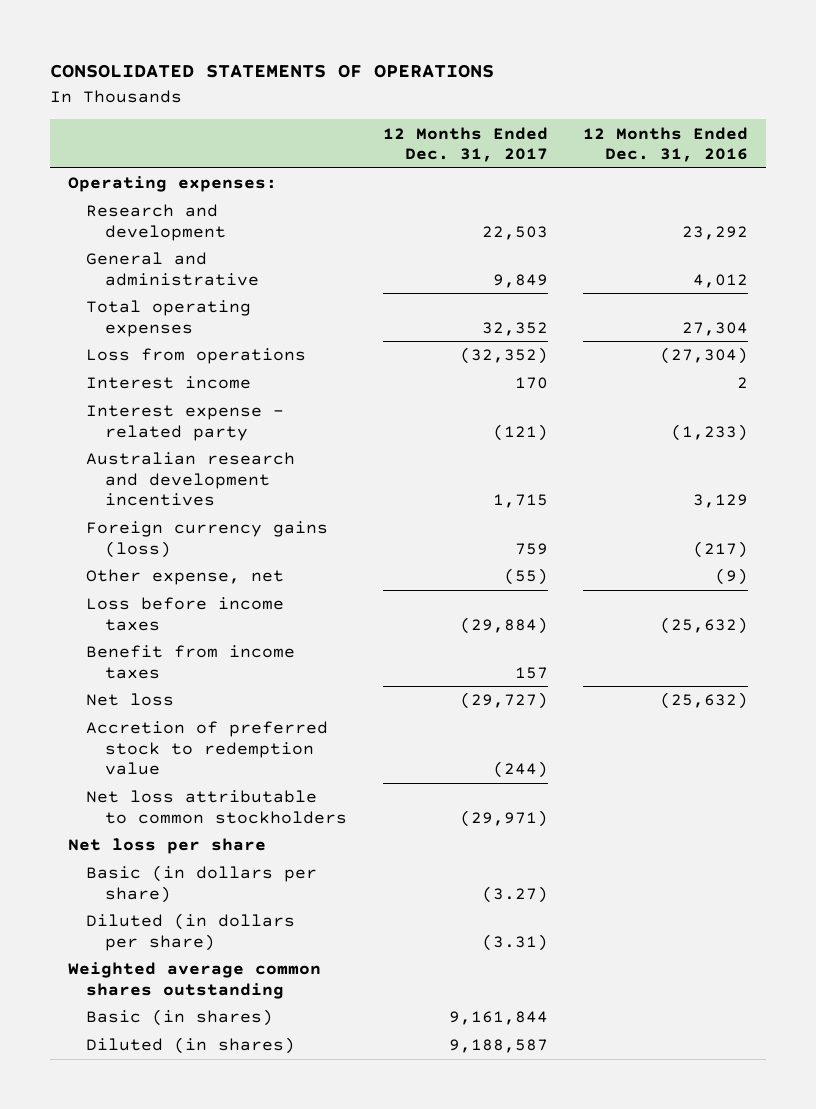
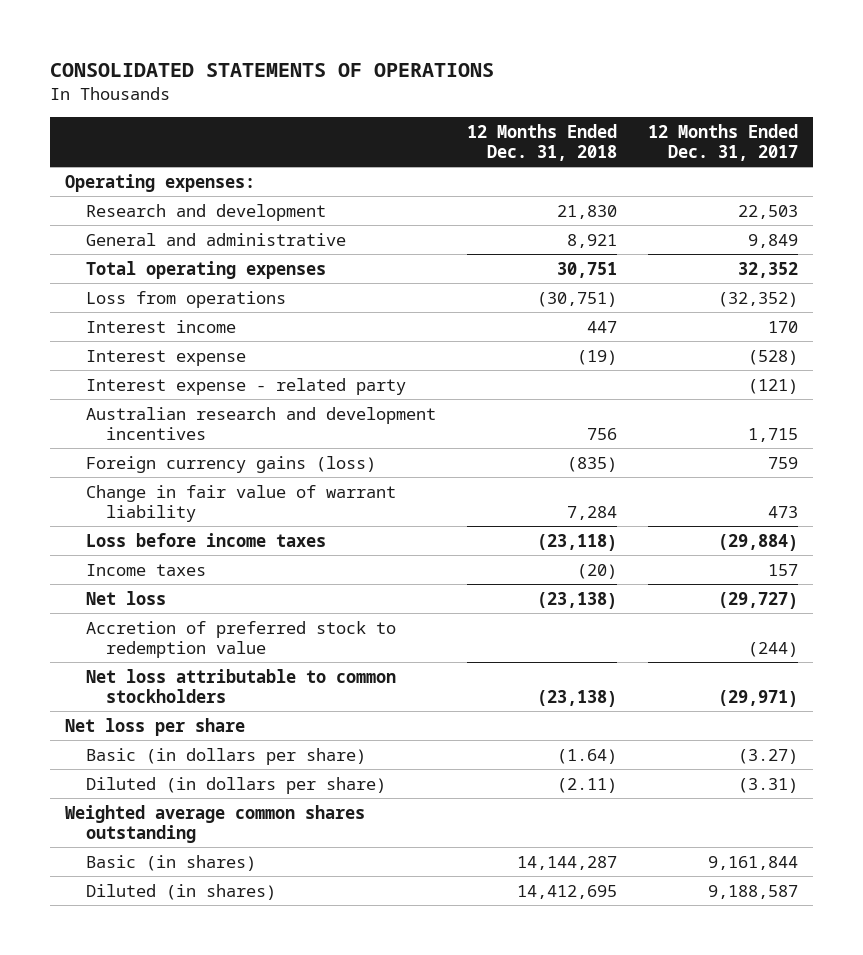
[583,126,749,163] 12 Months Ended Dec. 31, 2016 -> none
none -> [466,123,617,162] 12 Months Ended Dec. 31, 2018
none -> [85,349,246,366] Interest expense
[86,569,285,586] Other expense, net -> none
none -> [85,484,396,523] Change in fair value of warrant liability
[86,645,296,679] Benefit from income taxes -> [85,563,206,576] Income taxes

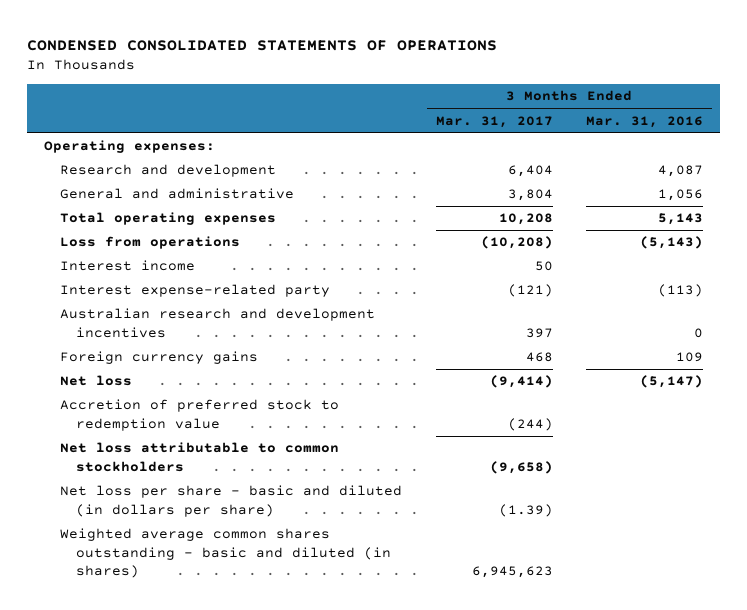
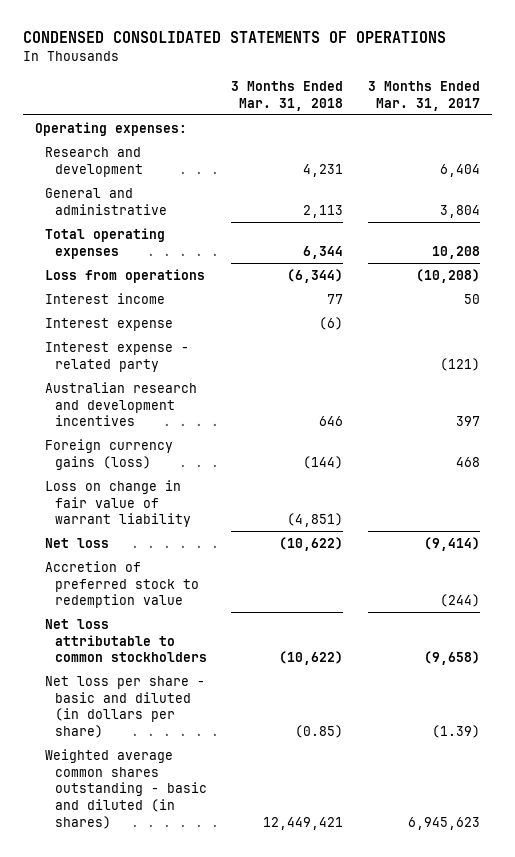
[586,115,704,128] Mar. 31, 2016 -> none
none -> [231,80,344,111] 3 Months Ended Mar. 31, 2018
none -> [45,317,174,331] Interest expense
[59,284,330,298] Interest expense-related party -> [45,341,190,372] Interest expense - related party
[59,351,258,365] Foreign currency gains -> [45,438,174,470] Foreign currency gains (loss)
none -> [45,479,191,528] Loss on change in fair value of warrant liability

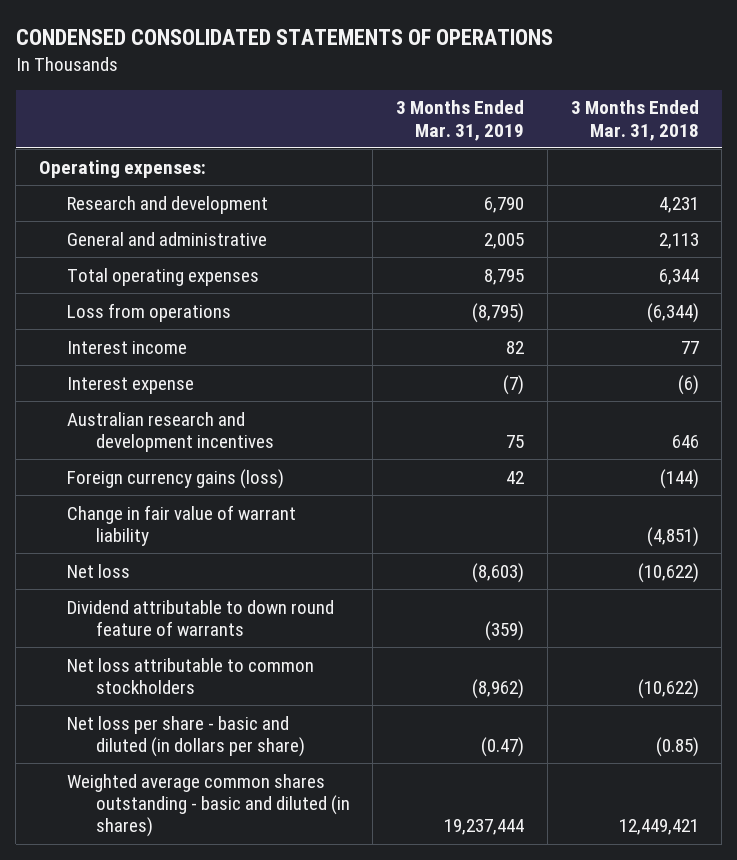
[367,80,480,111] 3 Months Ended Mar. 31, 2017 -> none
none -> [396,100,525,141] 3 Months Ended Mar. 31, 2019
[45,341,190,372] Interest expense - related party -> none
[45,479,191,528] Loss on change in fair value of warrant liability -> [67,504,297,547] Change in fair value of warrant liability
[45,560,199,609] Accretion of preferred stock to redemption value -> none
none -> [67,599,335,637] Dividend attributable to down round feature of warrants

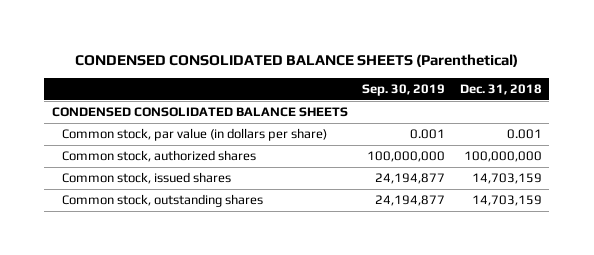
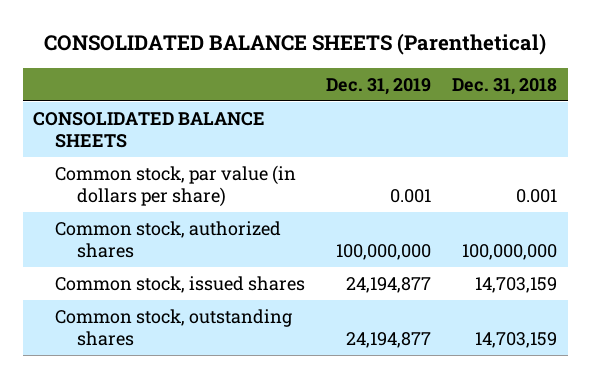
[74,53,518,67] CONDENSED CONSOLIDATED BALANCE SHEETS (Parenthetical) -> [44,33,547,56] CONSOLIDATED BALANCE SHEETS (Parenthetical)
[362,84,446,97] Sep. 30, 2019 -> none
none -> [326,77,432,95] Dec. 31, 2019
[51,107,348,118] CONDENSED CONSOLIDATED BALANCE SHEETS -> [33,111,266,149] CONSOLIDATED BALANCE SHEETS

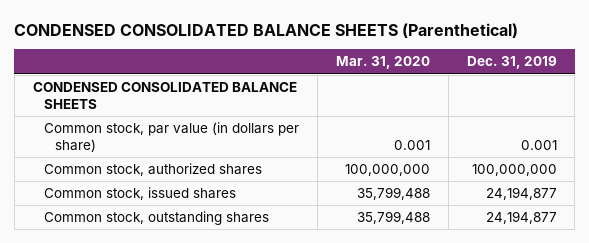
[44,33,547,56] CONSOLIDATED BALANCE SHEETS (Parenthetical) -> [14,22,519,38] CONDENSED CONSOLIDATED BALANCE SHEETS (Parenthetical)
[452,77,558,95] Dec. 31, 2018 -> none
none -> [335,56,430,70] Mar. 31, 2020
[33,111,266,149] CONSOLIDATED BALANCE SHEETS -> [32,82,297,109] CONDENSED CONSOLIDATED BALANCE SHEETS

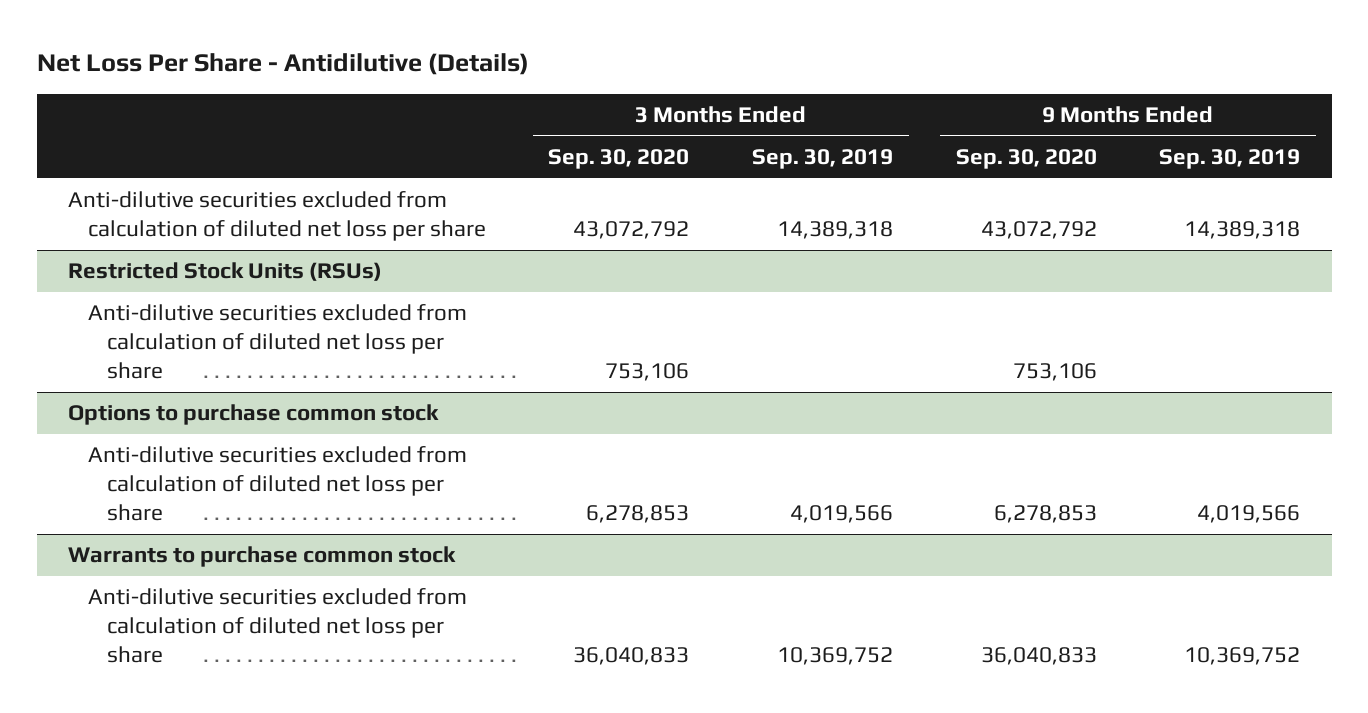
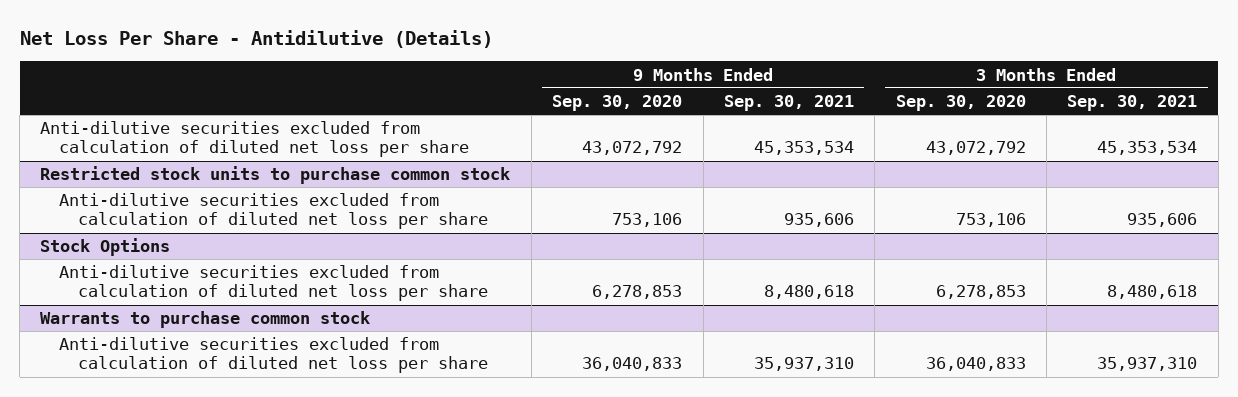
[751,148,893,169] Sep. 30, 2019 -> none
[1159,148,1301,169] Sep. 30, 2019 -> none
none -> [723,95,854,112] Sep. 30, 2021
none -> [1067,95,1198,112] Sep. 30, 2021
[67,262,382,282] Restricted Stock Units (RSUs) -> [40,166,511,185] Restricted stock units to purchase common stock
[67,404,439,426] Options to purchase common stock -> [40,238,171,257] Stock Options

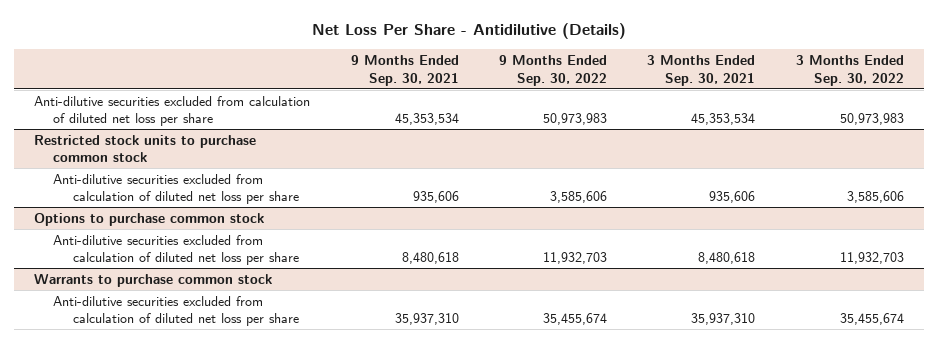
[552,95,683,112] Sep. 30, 2020 -> none
[895,95,1026,112] Sep. 30, 2020 -> none
none -> [498,55,607,86] 9 Months Ended Sep. 30, 2022
none -> [795,55,904,86] 3 Months Ended Sep. 30, 2022
[40,238,171,257] Stock Options -> [34,213,265,227] Options to purchase common stock

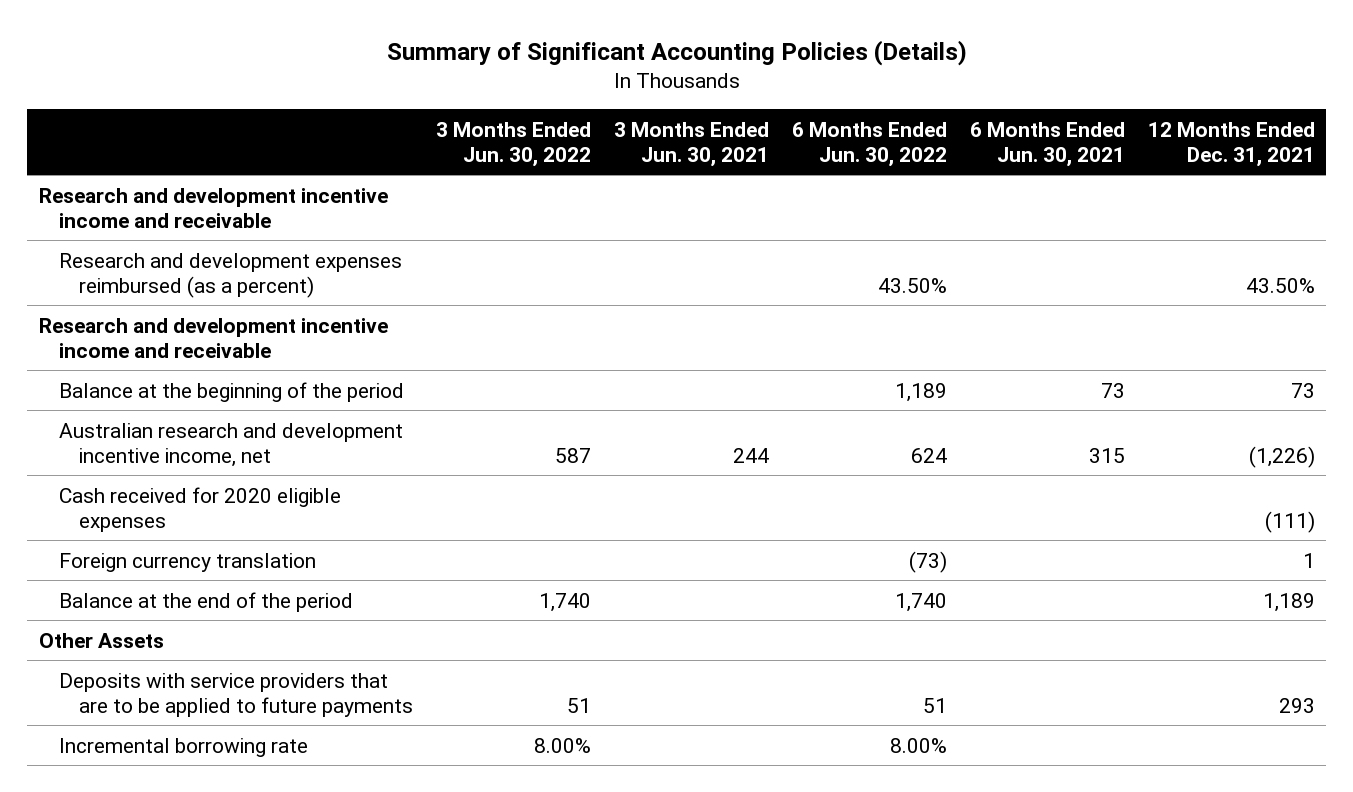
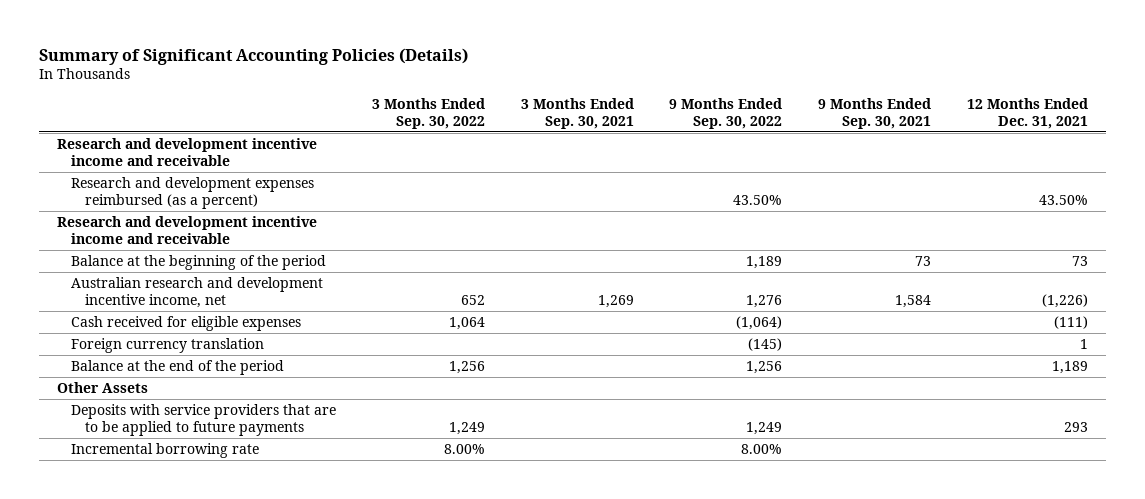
[435,121,591,167] 3 Months Ended Jun. 30, 2022 -> none
[613,121,769,167] 3 Months Ended Jun. 30, 2021 -> none
[791,121,947,167] 6 Months Ended Jun. 30, 2022 -> none
[969,121,1125,167] 6 Months Ended Jun. 30, 2021 -> none
none -> [371,98,485,129] 3 Months Ended Sep. 30, 2022
none -> [520,98,634,129] 3 Months Ended Sep. 30, 2021
none -> [669,98,783,129] 9 Months Ended Sep. 30, 2022
none -> [817,98,931,129] 9 Months Ended Sep. 30, 2021
[58,486,341,532] Cash received for 2020 eligible expenses -> [71,315,302,331] Cash received for eligible expenses

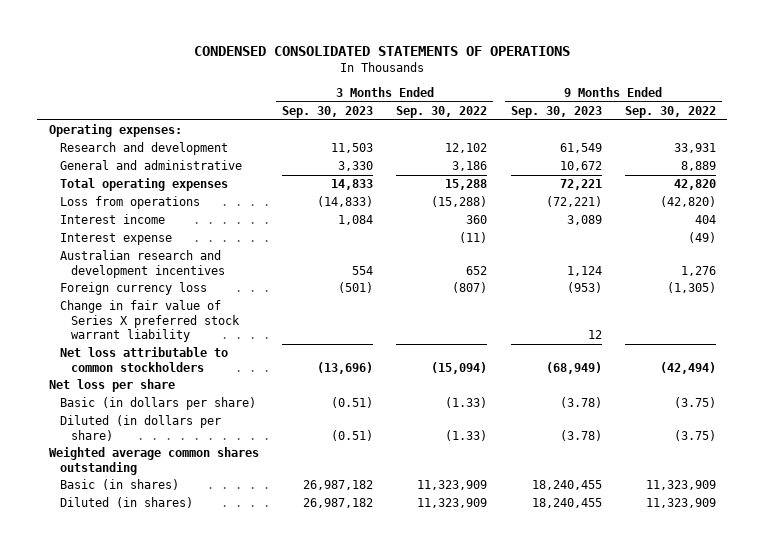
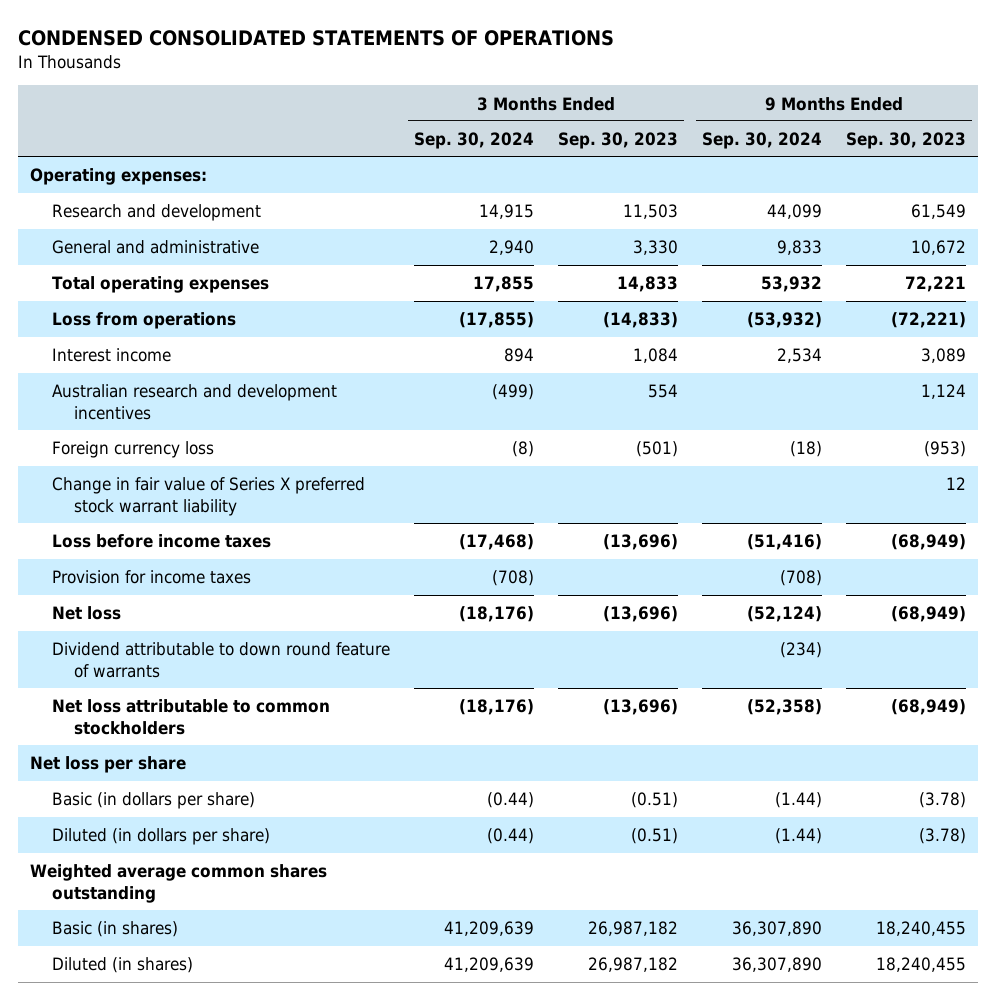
[396,106,488,119] Sep. 30, 2022 -> none
[624,106,716,119] Sep. 30, 2022 -> none
none -> [414,132,535,150] Sep. 30, 2024
none -> [702,132,823,150] Sep. 30, 2024
[59,233,172,246] Interest expense -> none
none -> [52,534,272,549] Loss before income taxes
none -> [52,570,252,585] Provision for income taxes
none -> [52,606,122,621] Net loss
none -> [52,642,391,678] Dividend attributable to down round feature of warrants

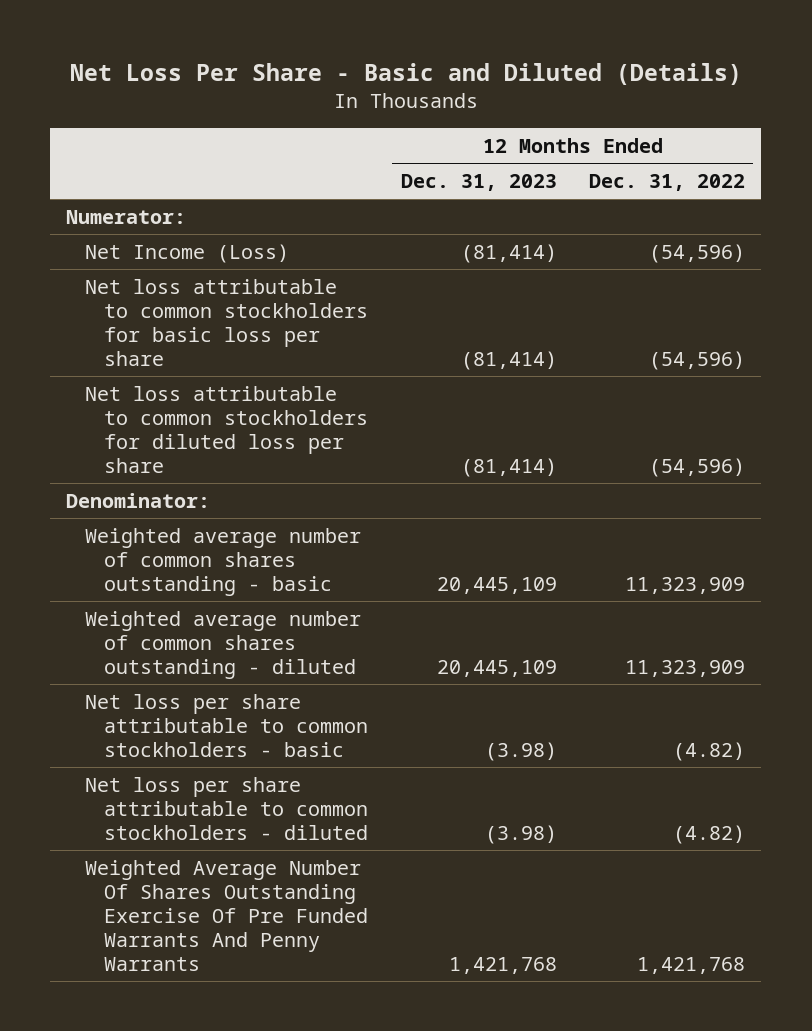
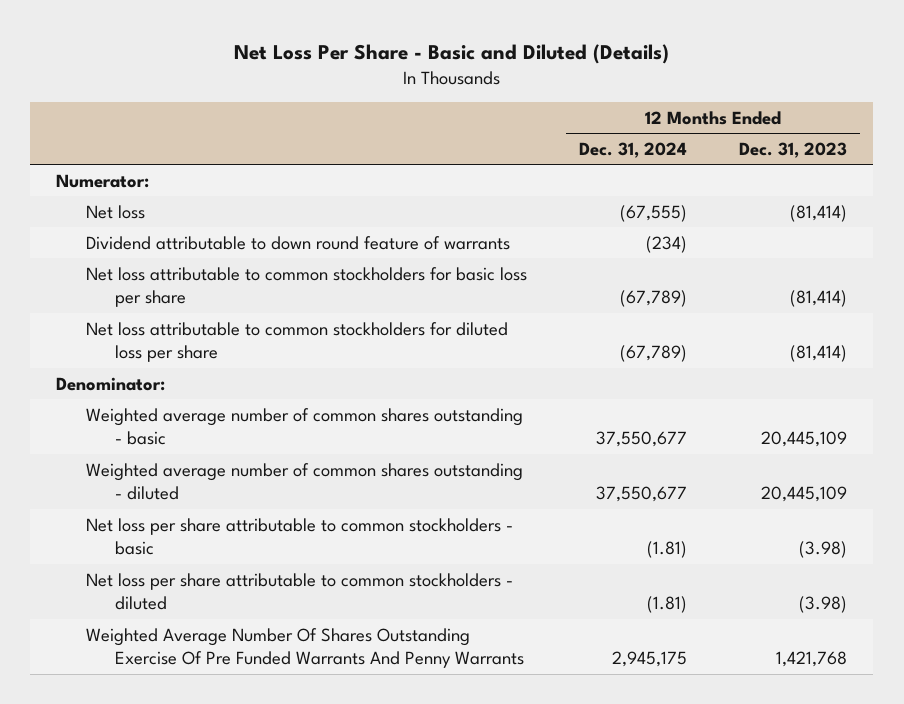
[589,173,746,191] Dec. 31, 2022 -> none
none -> [579,141,688,158] Dec. 31, 2024
[85,243,290,263] Net Income (Loss) -> [85,204,145,219] Net loss
none -> [85,235,510,250] Dividend attributable to down round feature of warrants

